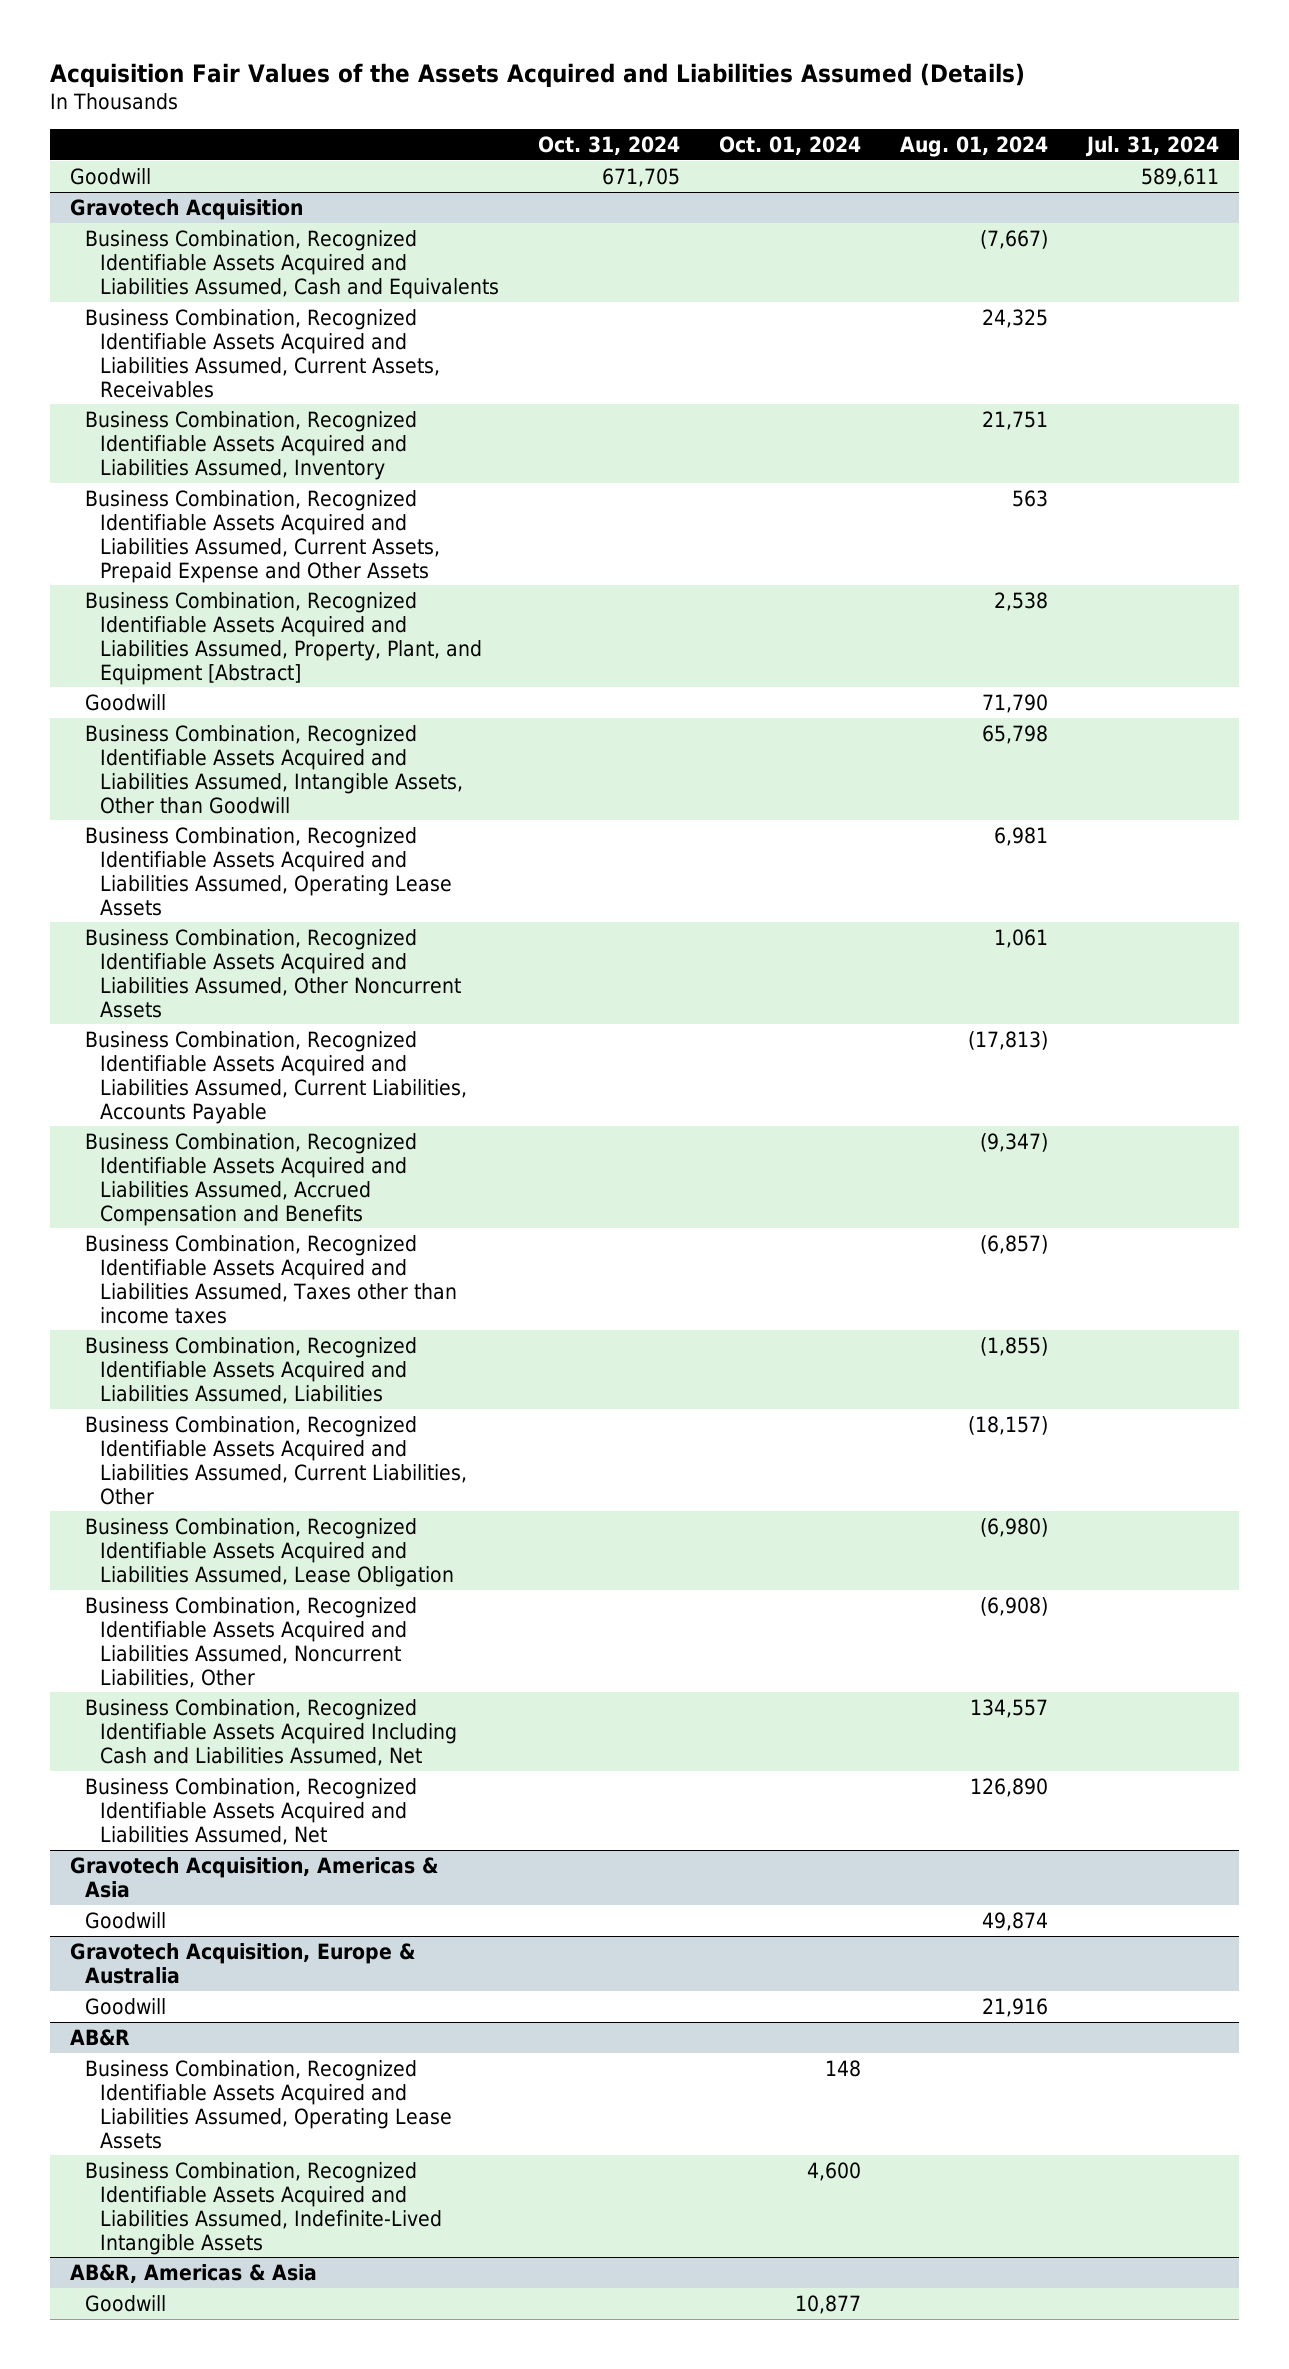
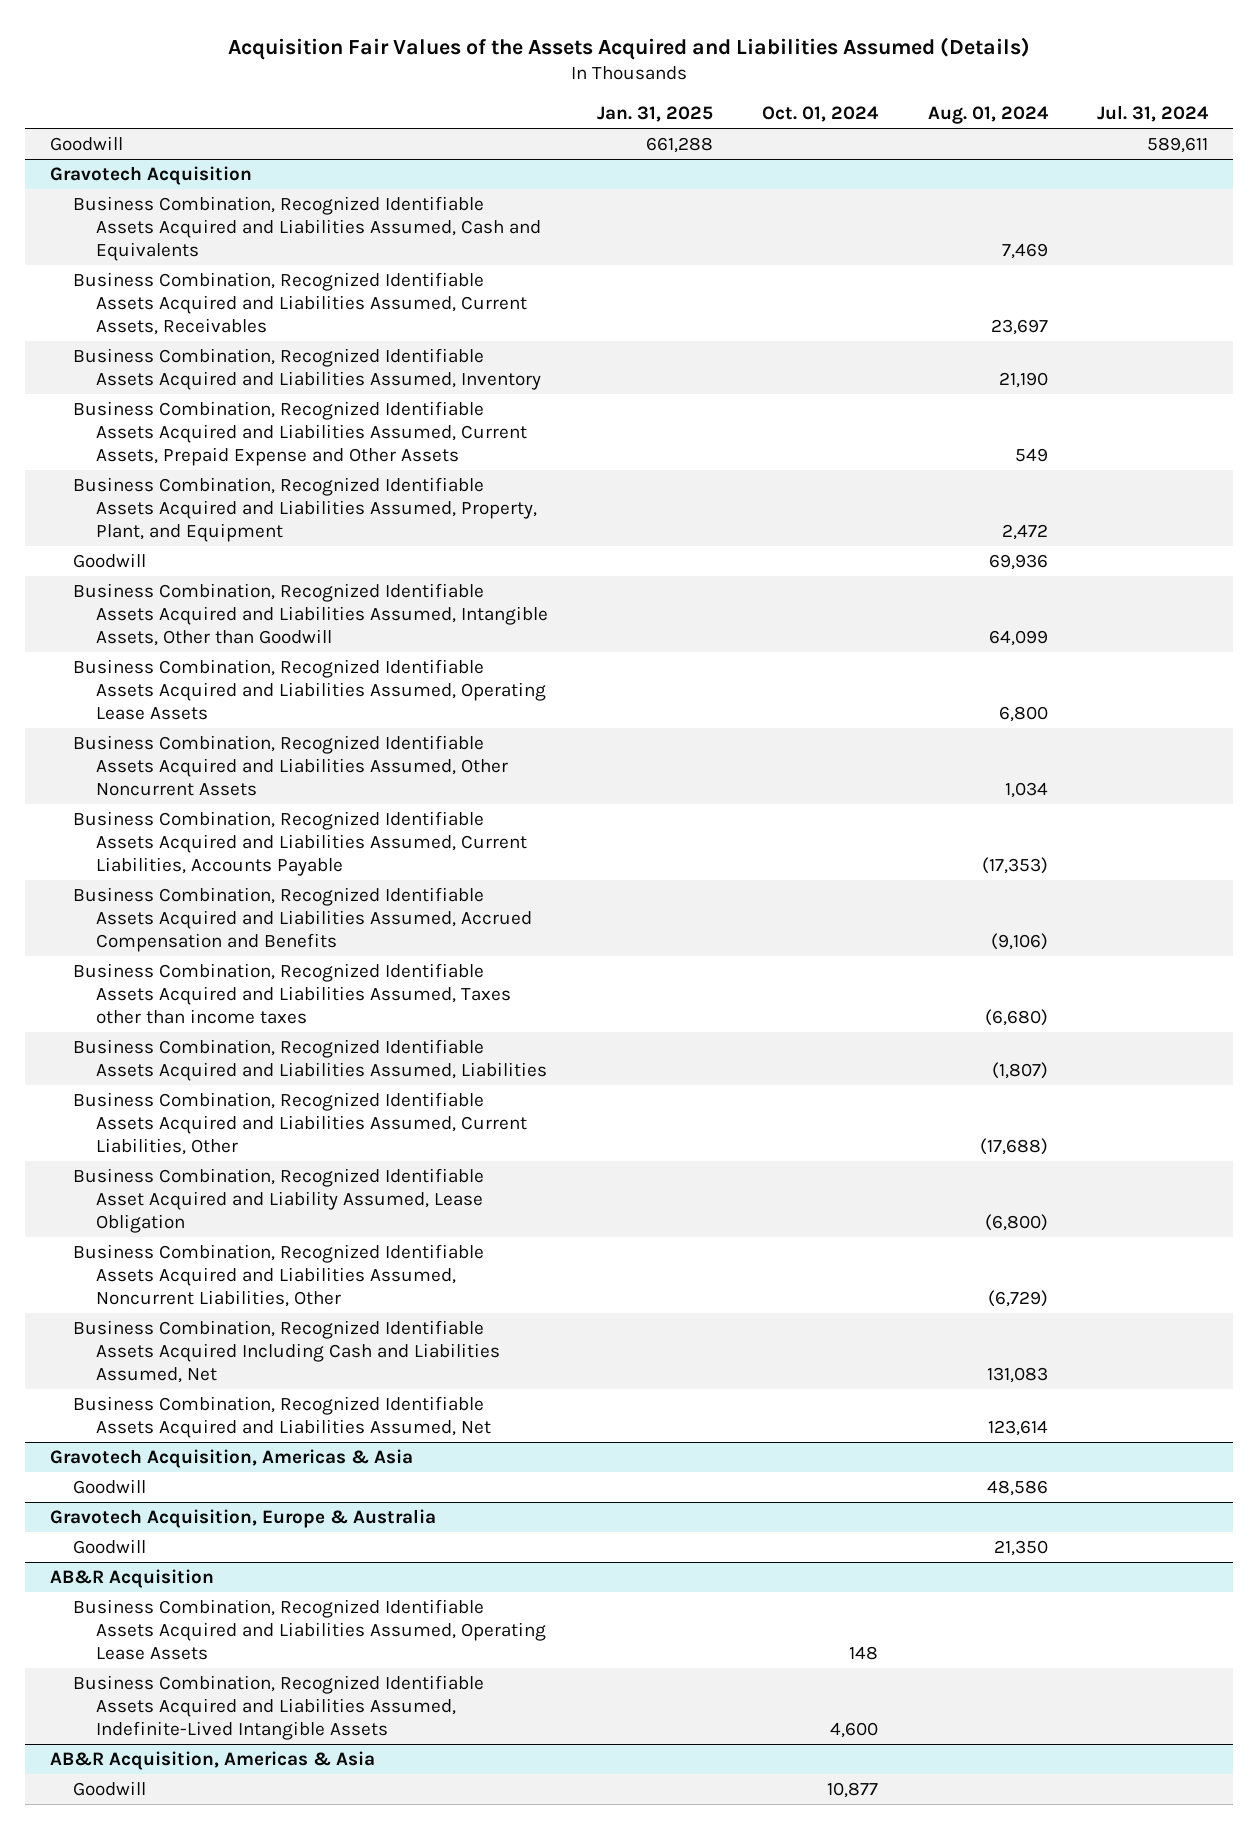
[538,136,681,156] Oct. 31, 2024 -> none
none -> [596,106,713,123] Jan. 31, 2025
[980,229,1049,249] (7,667) -> [1001,242,1048,259] 7,469
[982,308,1049,328] 24,325 -> [990,318,1048,335] 23,697
[982,410,1049,430] 21,751 -> [998,371,1048,388] 21,190
[1012,489,1049,507] 563 -> [1014,447,1048,462] 549
[84,591,482,685] Business Combination, Recognized Identifiable Assets Acquired and Liabilities Assumed, Property, Plant, and Equipment [Abstract] -> [72,476,537,542] Business Combination, Recognized Identifiable Assets Acquired and Liabilities Assumed, Property, Plant, and Equipment
[994,591,1049,611] 2,538 -> [1001,523,1048,540] 2,472
[982,693,1049,713] 71,790 -> [988,553,1048,570] 69,936
[982,724,1049,744] 65,798 -> [988,629,1048,646] 64,099
[994,826,1049,846] 6,981 -> [998,705,1048,722] 6,800
[994,928,1049,948] 1,061 -> [1004,781,1048,798] 1,034
[968,1030,1049,1050] (17,813) -> [981,856,1048,874] (17,353)
[980,1132,1049,1152] (9,347) -> [990,932,1048,950] (9,106)
[980,1234,1049,1254] (6,857) -> [984,1008,1048,1026] (6,680)
[980,1336,1049,1356] (1,855) -> [991,1061,1048,1079] (1,807)
[968,1415,1049,1435] (18,157) -> [979,1137,1048,1155] (17,688)
[84,1517,454,1587] Business Combination, Recognized Identifiable Assets Acquired and Liabilities Assumed, Lease Obligation -> [72,1167,484,1233] Business Combination, Recognized Identifiable Asset Acquired and Liability Assumed, Lease Obligation
[980,1517,1049,1537] (6,980) -> [984,1213,1048,1231] (6,800)
[980,1596,1049,1616] (6,908) -> [987,1289,1048,1307] (6,729)
[970,1698,1049,1718] 134,557 -> [986,1366,1048,1383] 131,083
[970,1777,1049,1797] 126,890 -> [987,1419,1048,1436] 123,614
[982,1911,1049,1931] 49,874 -> [986,1479,1048,1496] 48,586
[982,1997,1049,2017] 21,916 -> [993,1539,1048,1556] 21,350
[69,2028,130,2046] AB&R -> [49,1568,214,1588] AB&R Acquisition
[69,2263,317,2283] AB&R, Americas & Asia -> [49,1750,375,1770] AB&R Acquisition, Americas & Asia

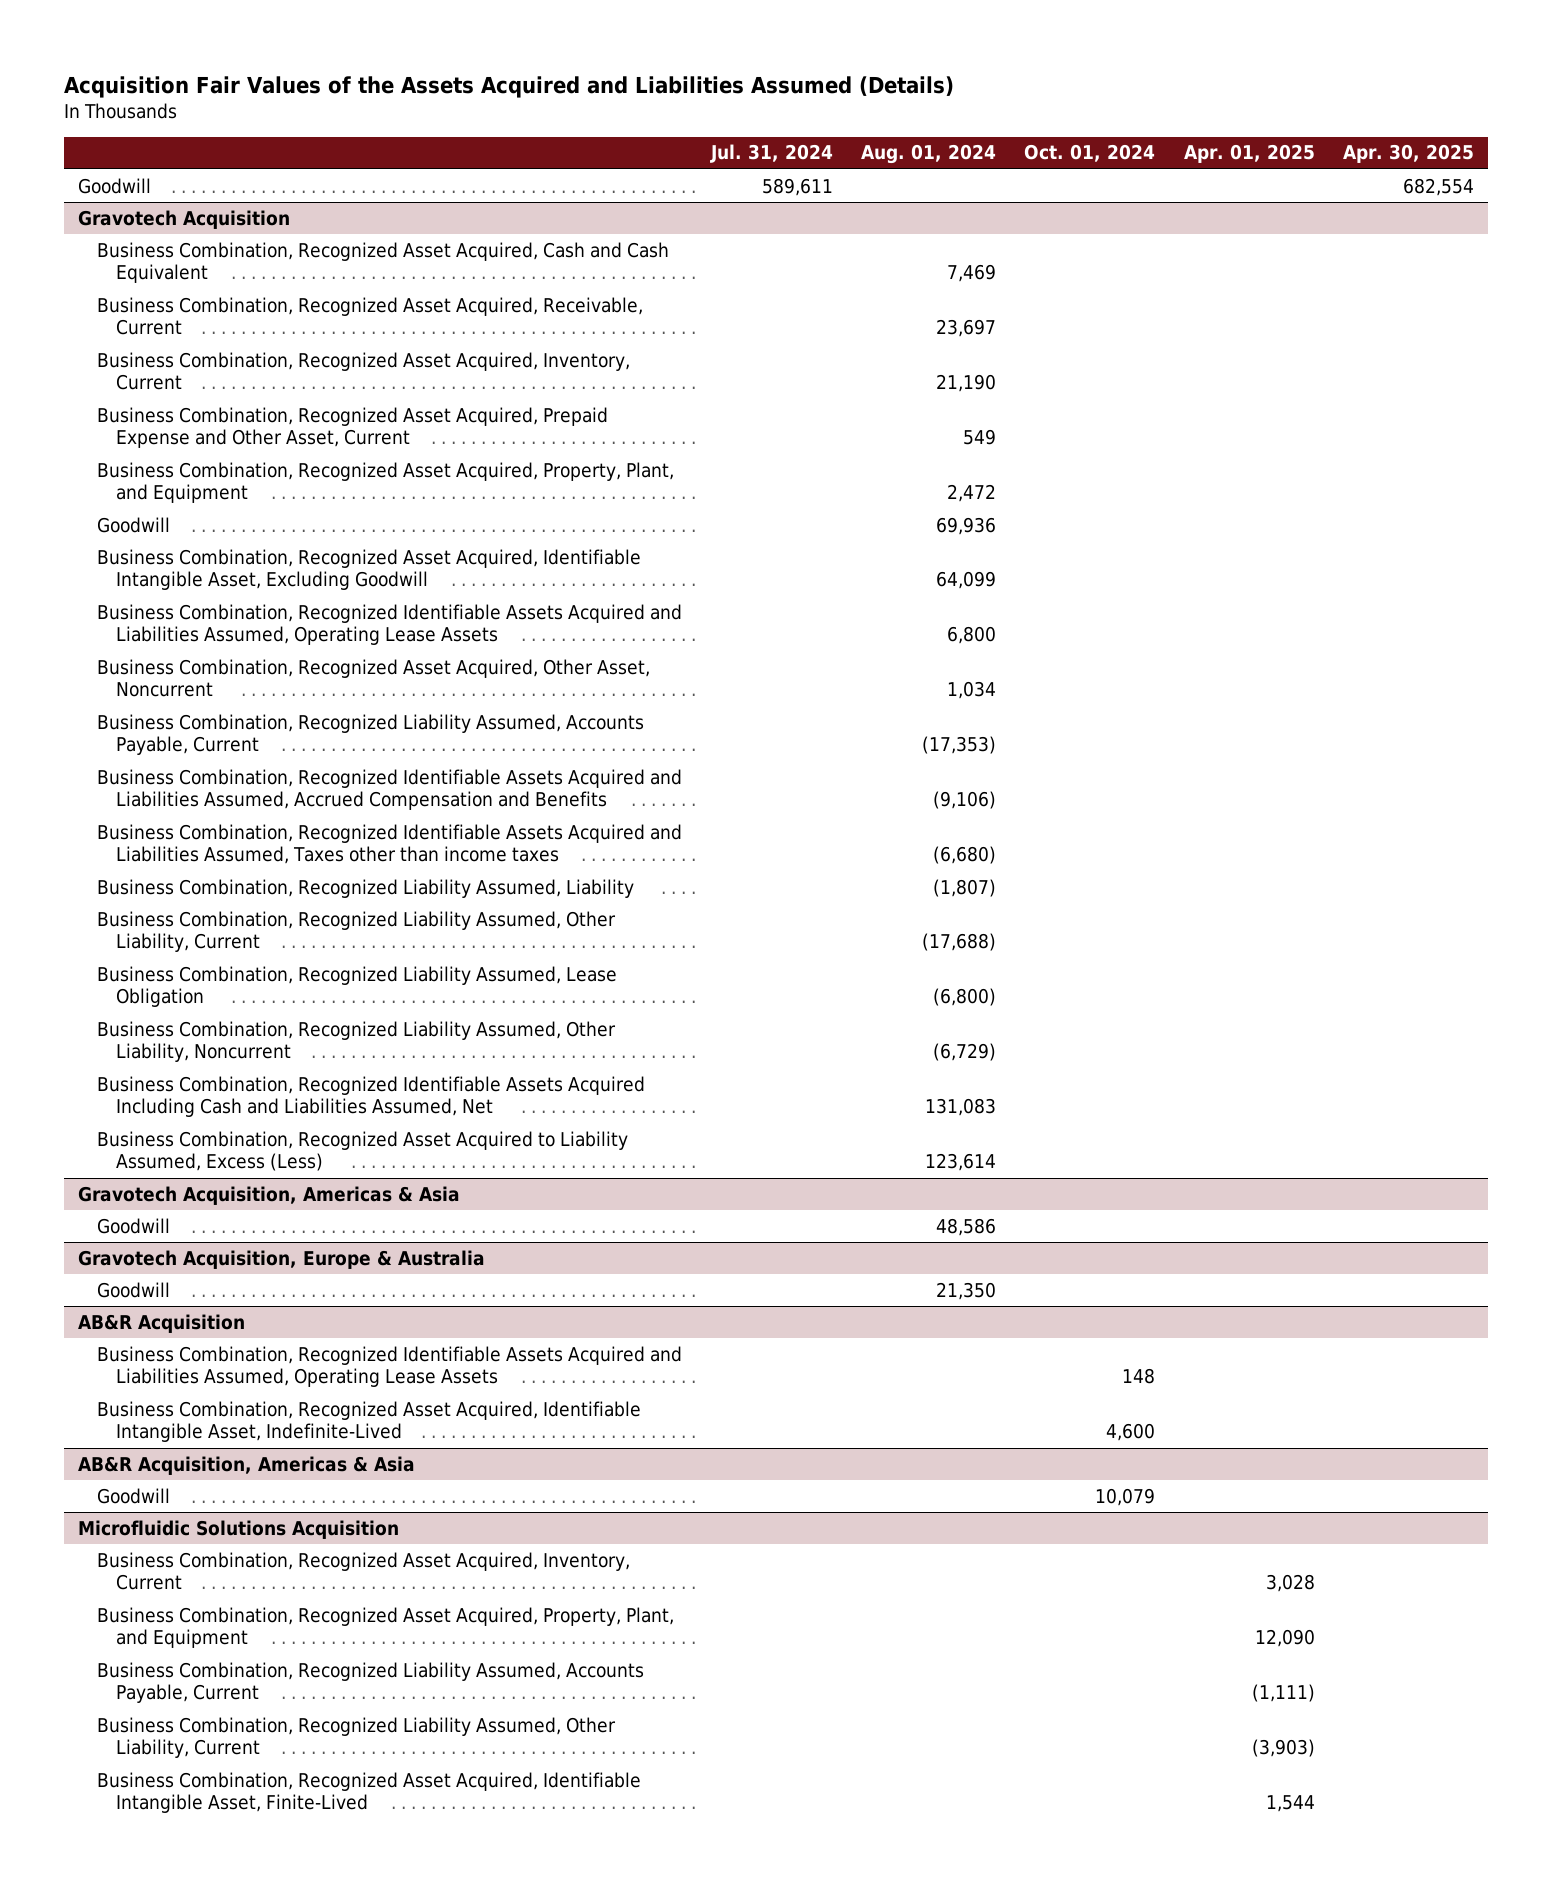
[596,106,713,123] Jan. 31, 2025 -> none
none -> [1183,144,1315,164] Apr. 01, 2025
none -> [1342,144,1474,164] Apr. 30, 2025
[72,195,541,261] Business Combination, Recognized Identifiable Assets Acquired and Liabilities Assumed, Cash and Equivalents -> [97,241,670,284] Business Combination, Recognized Asset Acquired, Cash and Cash Equivalent
[72,271,527,335] Business Combination, Recognized Identifiable Assets Acquired and Liabilities Assumed, Current Assets, Receivables -> [97,296,644,336] Business Combination, Recognized Asset Acquired, Receivable, Current
[72,347,541,390] Business Combination, Recognized Identifiable Assets Acquired and Liabilities Assumed, Inventory -> [97,351,631,391] Business Combination, Recognized Asset Acquired, Inventory, Current
[72,400,527,466] Business Combination, Recognized Identifiable Assets Acquired and Liabilities Assumed, Current Assets, Prepaid Expense and Other Assets -> [97,406,609,449] Business Combination, Recognized Asset Acquired, Prepaid Expense and Other Asset, Current
[72,476,537,542] Business Combination, Recognized Identifiable Assets Acquired and Liabilities Assumed, Property, Plant, and Equipment -> [97,461,675,504] Business Combination, Recognized Asset Acquired, Property, Plant, and Equipment
[72,582,548,646] Business Combination, Recognized Identifiable Assets Acquired and Liabilities Assumed, Intangible Assets, Other than Goodwill -> [97,548,642,591] Business Combination, Recognized Asset Acquired, Identifiable Intangible Asset, Excluding Goodwill
[72,734,508,796] Business Combination, Recognized Identifiable Assets Acquired and Liabilities Assumed, Other Noncurrent Assets -> [97,658,651,698] Business Combination, Recognized Asset Acquired, Other Asset, Noncurrent
[72,810,527,876] Business Combination, Recognized Identifiable Assets Acquired and Liabilities Assumed, Current Liabilities, Accounts Payable -> [97,713,645,756] Business Combination, Recognized Liability Assumed, Accounts Payable, Current
[72,1038,547,1081] Business Combination, Recognized Identifiable Assets Acquired and Liabilities Assumed, Liabilities -> [97,878,635,898] Business Combination, Recognized Liability Assumed, Liability
[72,1091,527,1155] Business Combination, Recognized Identifiable Assets Acquired and Liabilities Assumed, Current Liabilities, Other -> [97,910,617,953] Business Combination, Recognized Liability Assumed, Other Liability, Current
[72,1167,484,1233] Business Combination, Recognized Identifiable Asset Acquired and Liability Assumed, Lease Obligation -> [97,965,618,1008] Business Combination, Recognized Liability Assumed, Lease Obligation
[72,1243,484,1307] Business Combination, Recognized Identifiable Assets Acquired and Liabilities Assumed, Noncurrent Liabilities, Other -> [97,1020,617,1063] Business Combination, Recognized Liability Assumed, Other Liability, Noncurrent
[72,1395,491,1438] Business Combination, Recognized Identifiable Assets Acquired and Liabilities Assumed, Net -> [97,1130,629,1172] Business Combination, Recognized Asset Acquired to Liability Assumed, Excess (Less)
[72,1674,484,1740] Business Combination, Recognized Identifiable Assets Acquired and Liabilities Assumed, Indefinite-Lived Intangible Assets -> [97,1400,642,1443] Business Combination, Recognized Asset Acquired, Identifiable Intangible Asset, Indefinite-Lived
[827,1781,879,1798] 10,877 -> [1095,1487,1156,1506] 10,079
none -> [78,1519,400,1539] Microfluidic Solutions Acquisition
none -> [97,1551,631,1591] Business Combination, Recognized Asset Acquired, Inventory, Current
none -> [97,1606,675,1649] Business Combination, Recognized Asset Acquired, Property, Plant, and Equipment
none -> [97,1661,645,1704] Business Combination, Recognized Liability Assumed, Accounts Payable, Current
none -> [97,1716,617,1759] Business Combination, Recognized Liability Assumed, Other Liability, Current
none -> [97,1771,642,1814] Business Combination, Recognized Asset Acquired, Identifiable Intangible Asset, Finite-Lived

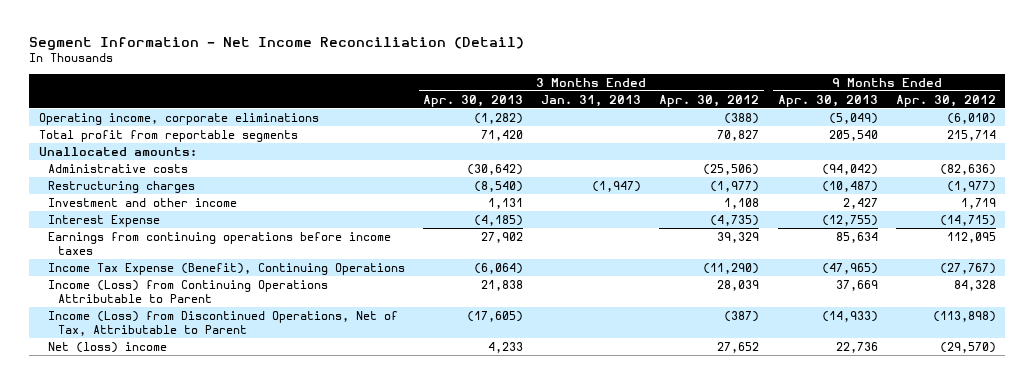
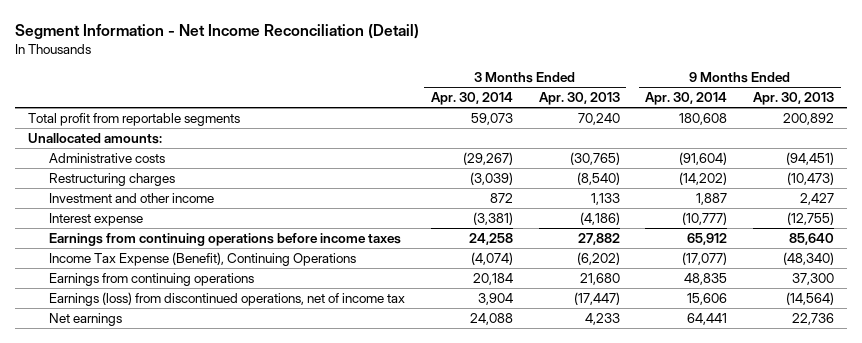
[541,94,642,107] Jan. 31, 2013 -> none
[659,94,760,107] Apr. 30, 2012 -> none
[895,94,996,107] Apr. 30, 2012 -> none
none -> [430,92,513,106] Apr. 30, 2014
none -> [645,92,728,106] Apr. 30, 2014
[38,112,319,125] Operating income, corporate eliminations -> none
[481,129,524,141] 71,420 -> [577,112,620,125] 70,240
[828,129,878,141] 205,540 -> [783,112,835,125] 200,892
[467,163,524,175] (30,642) -> [569,151,620,165] (30,765)
[821,163,878,175] (94,042) -> [786,151,835,165] (94,451)
[821,180,878,192] (10,487) -> [787,171,835,185] (10,473)
[488,197,524,209] 1,131 -> [590,192,620,205] 1,133
[48,214,161,227] Interest Expense -> [49,212,144,226] Interest expense
[474,214,524,226] (4,185) -> [579,211,620,225] (4,186)
[481,231,524,243] 27,902 -> [577,232,620,245] 27,882
[835,231,878,243] 85,634 -> [789,232,835,245] 85,640
[474,262,524,274] (6,064) -> [576,251,620,265] (6,202)
[821,262,878,274] (47,965) -> [783,251,835,265] (48,340)
[48,279,329,303] Income (Loss) from Continuing Operations Attributable to Parent -> [49,272,255,286] Earnings from continuing operations
[481,279,524,291] 21,838 -> [579,272,620,285] 21,680
[835,279,878,291] 37,669 -> [792,272,835,285] 37,300
[48,310,399,336] Income (Loss) from Discontinued Operations, Net of Tax, Attributable to Parent -> [49,291,406,306] Earnings (loss) from discontinued operations, net of income tax
[467,310,524,322] (17,605) -> [573,291,620,305] (17,447)
[821,310,878,322] (14,933) -> [786,291,835,305] (14,564)
[48,341,168,353] Net (loss) income -> [49,312,123,326] Net earnings

